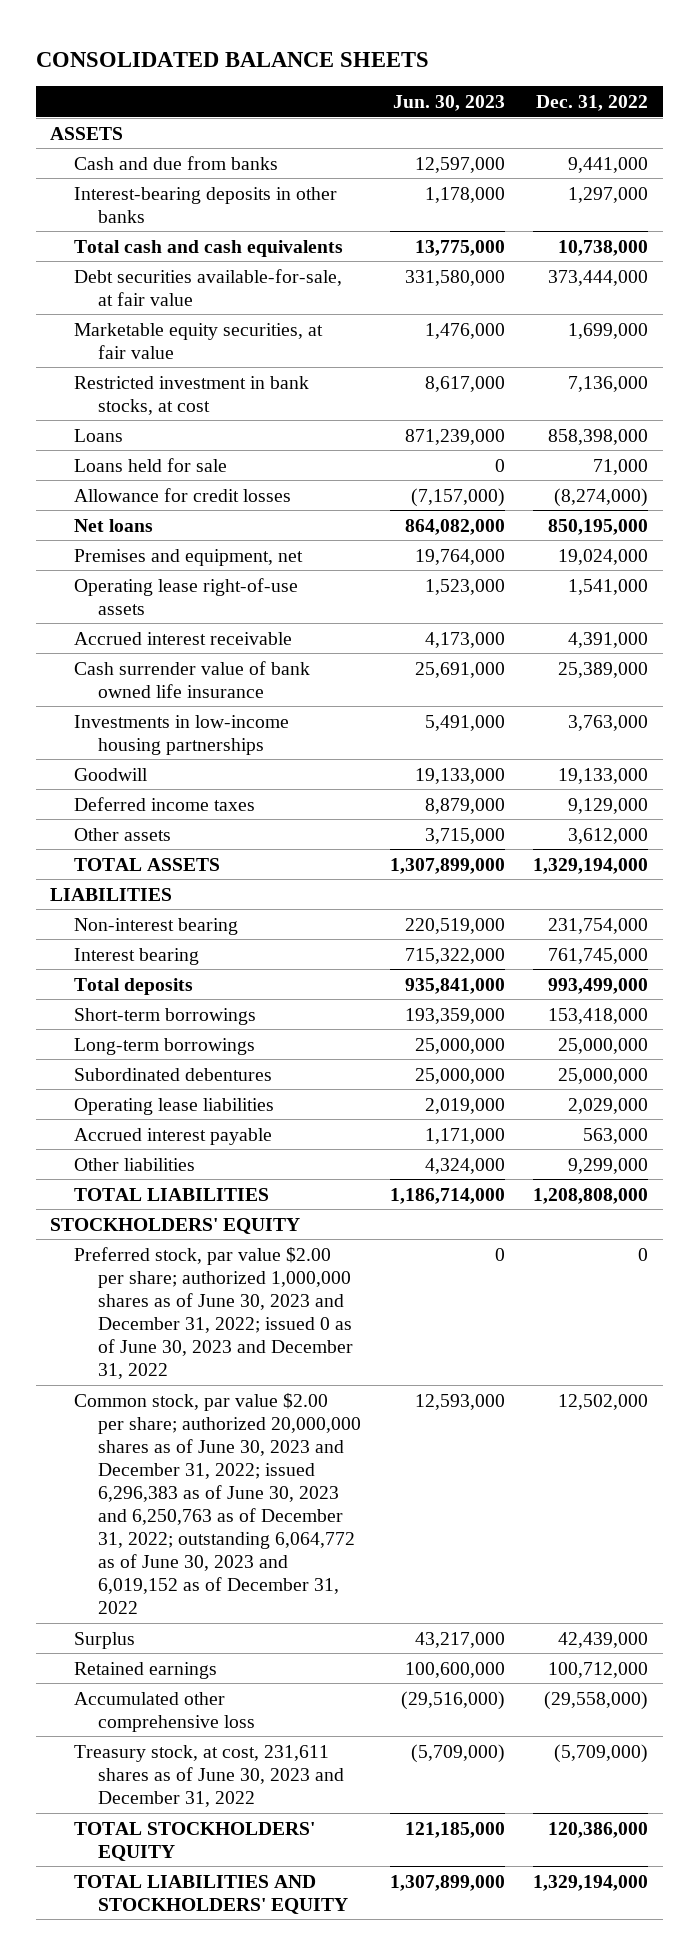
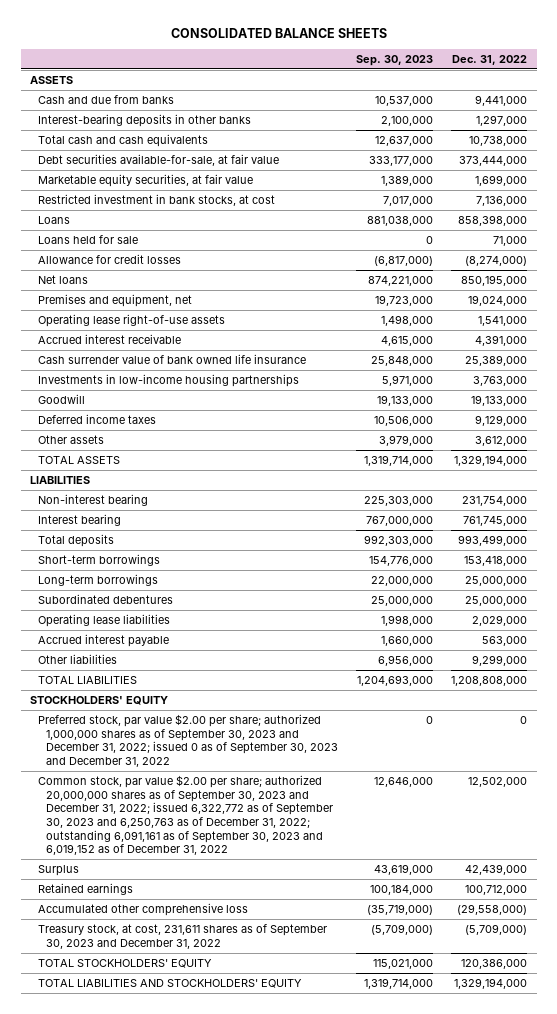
[392,94,505,111] Jun. 30, 2023 -> none
none -> [356,54,434,66] Sep. 30, 2023
[74,1246,354,1379] Preferred stock, par value $2.00 per share; authorized 1,000,000 shares as of June 30, 2023 and December 31, 2022; issued 0 as of June 30, 2023 and December 31, 2022 -> [37,714,339,767] Preferred stock, par value $2.00 per share; authorized 1,000,000 shares as of September 30, 2023 and December 31, 2022; issued 0 as of September 30, 2023 and December 31, 2022
[74,1392,362,1614] Common stock, par value $2.00 per share; authorized 20,000,000 shares as of June 30, 2023 and December 31, 2022; issued 6,296,383 as of June 30, 2023 and 6,250,763 as of December 31, 2022; outstanding 6,064,772 as of June 30, 2023 and 6,019,152 as of December 31, 2022 -> [37,775,334,856] Common stock, par value $2.00 per share; authorized 20,000,000 shares as of September 30, 2023 and December 31, 2022; issued 6,322,772 as of September 30, 2023 and 6,250,763 as of December 31, 2022; outstanding 6,091,161 as of September 30, 2023 and 6,019,152 as of December 31, 2022
[74,1744,345,1807] Treasury stock, at cost, 231,611 shares as of June 30, 2023 and December 31, 2022 -> [37,924,327,949] Treasury stock, at cost, 231,611 shares as of September 30, 2023 and December 31, 2022

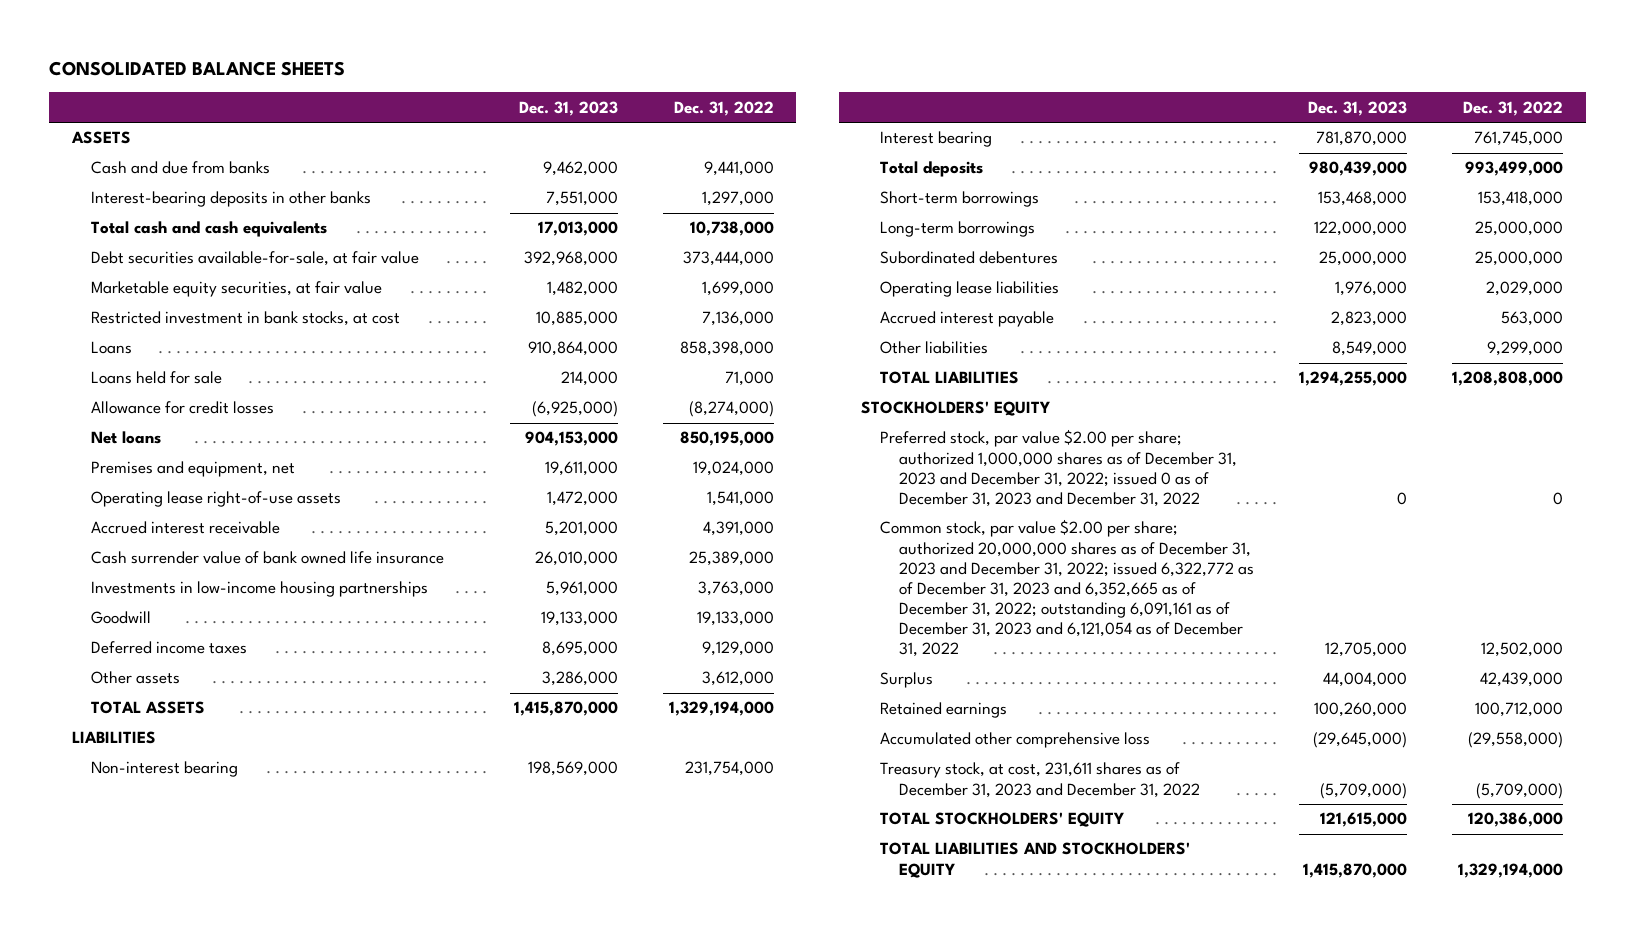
[356,54,434,66] Sep. 30, 2023 -> none
none -> [518,100,618,116] Dec. 31, 2023
[37,714,339,767] Preferred stock, par value $2.00 per share; authorized 1,000,000 shares as of September 30, 2023 and December 31, 2022; issued 0 as of September 30, 2023 and December 31, 2022 -> [880,429,1238,507] Preferred stock, par value $2.00 per share; authorized 1,000,000 shares as of December 31, 2023 and December 31, 2022; issued 0 as of December 31, 2023 and December 31, 2022
[37,775,334,856] Common stock, par value $2.00 per share; authorized 20,000,000 shares as of September 30, 2023 and December 31, 2022; issued 6,322,772 as of September 30, 2023 and 6,250,763 as of December 31, 2022; outstanding 6,091,161 as of September 30, 2023 and 6,019,152 as of December 31, 2022 -> [880,519,1255,658] Common stock, par value $2.00 per share; authorized 20,000,000 shares as of December 31, 2023 and December 31, 2022; issued 6,322,772 as of December 31, 2023 and 6,352,665 as of December 31, 2022; outstanding 6,091,161 as of December 31, 2023 and 6,121,054 as of December 31, 2022
[37,924,327,949] Treasury stock, at cost, 231,611 shares as of September 30, 2023 and December 31, 2022 -> [880,762,1201,798] Treasury stock, at cost, 231,611 shares as of December 31, 2023 and December 31, 2022

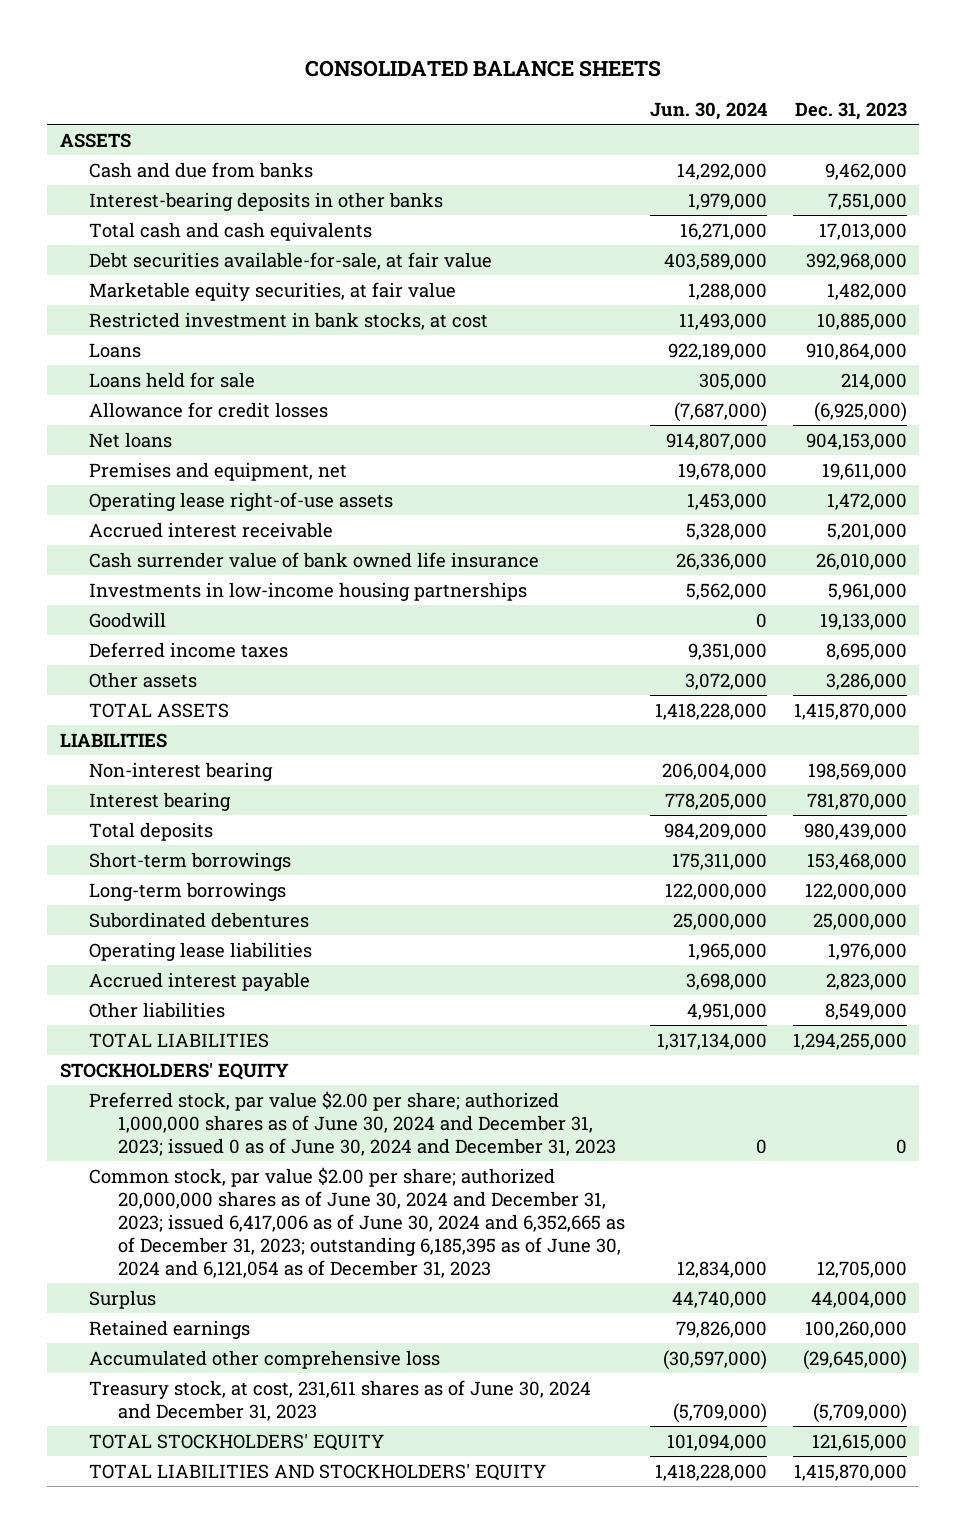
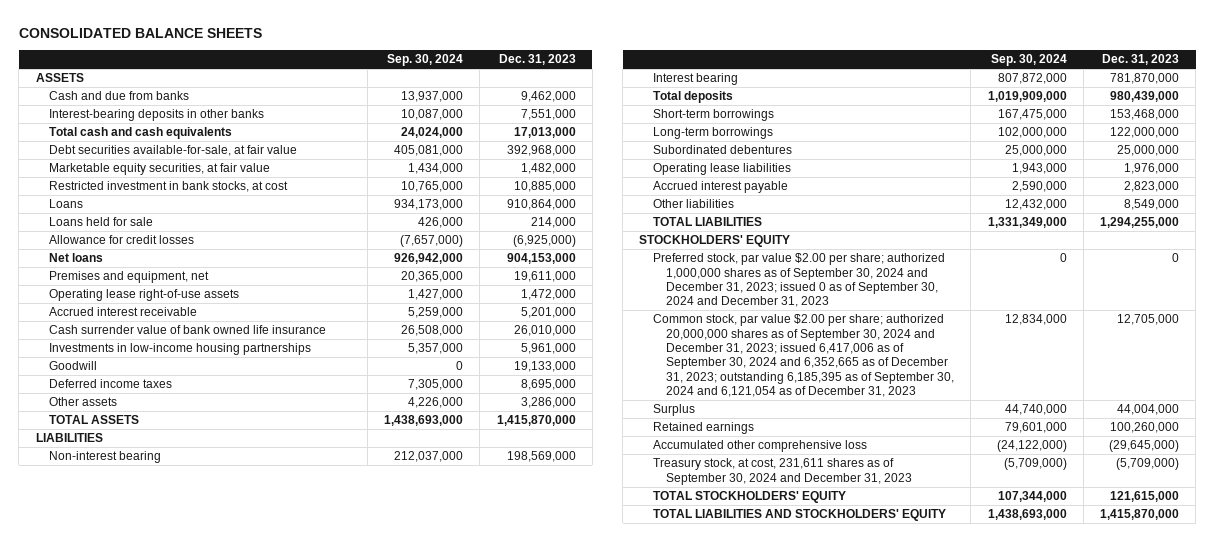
[650,101,768,120] Jun. 30, 2024 -> none
none -> [387,54,464,67] Sep. 30, 2024
[89,1090,617,1156] Preferred stock, par value $2.00 per share; authorized 1,000,000 shares as of June 30, 2024 and December 31, 2023; issued 0 as of June 30, 2024 and December 31, 2023 -> [652,253,945,308] Preferred stock, par value $2.00 per share; authorized 1,000,000 shares as of September 30, 2024 and December 31, 2023; issued 0 as of September 30, 2024 and December 31, 2023
[89,1166,626,1279] Common stock, par value $2.00 per share; authorized 20,000,000 shares as of June 30, 2024 and December 31, 2023; issued 6,417,006 as of June 30, 2024 and 6,352,665 as of December 31, 2023; outstanding 6,185,395 as of June 30, 2024 and 6,121,054 as of December 31, 2023 -> [652,314,955,398] Common stock, par value $2.00 per share; authorized 20,000,000 shares as of September 30, 2024 and December 31, 2023; issued 6,417,006 as of September 30, 2024 and 6,352,665 as of December 31, 2023; outstanding 6,185,395 as of September 30, 2024 and 6,121,054 as of December 31, 2023
[89,1379,592,1421] Treasury stock, at cost, 231,611 shares as of June 30, 2024 and December 31, 2023 -> [652,458,913,485] Treasury stock, at cost, 231,611 shares as of September 30, 2024 and December 31, 2023

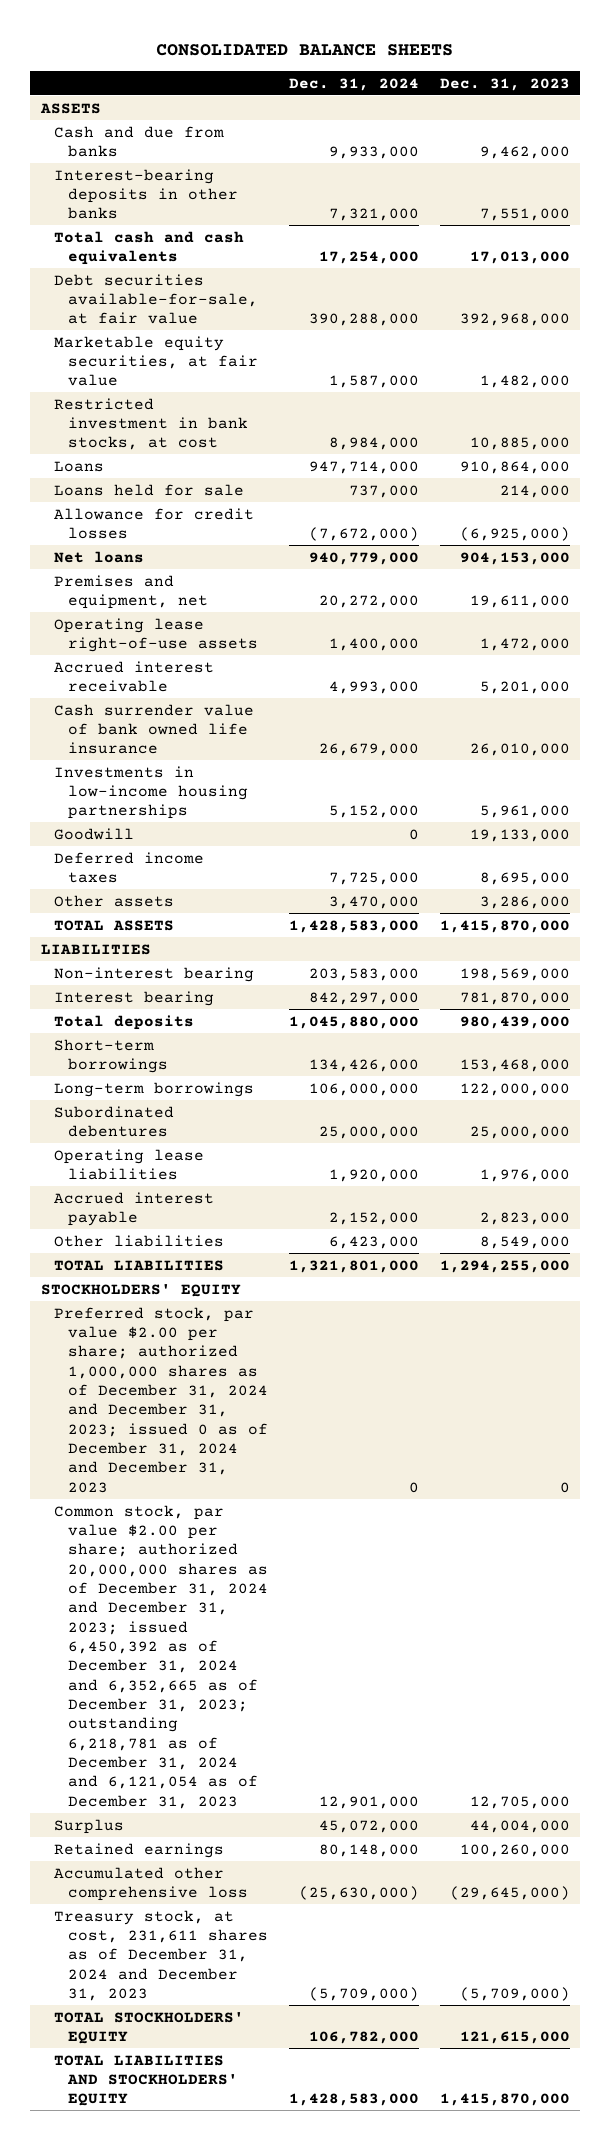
[387,54,464,67] Sep. 30, 2024 -> none
none -> [288,77,419,91] Dec. 31, 2024
[652,253,945,308] Preferred stock, par value $2.00 per share; authorized 1,000,000 shares as of September 30, 2024 and December 31, 2023; issued 0 as of September 30, 2024 and December 31, 2023 -> [54,1306,269,1493] Preferred stock, par value $2.00 per share; authorized 1,000,000 shares as of December 31, 2024 and December 31, 2023; issued 0 as of December 31, 2024 and December 31, 2023
[652,314,955,398] Common stock, par value $2.00 per share; authorized 20,000,000 shares as of September 30, 2024 and December 31, 2023; issued 6,417,006 as of September 30, 2024 and 6,352,665 as of December 31, 2023; outstanding 6,185,395 as of September 30, 2024 and 6,121,054 as of December 31, 2023 -> [54,1504,269,1809] Common stock, par value $2.00 per share; authorized 20,000,000 shares as of December 31, 2024 and December 31, 2023; issued 6,450,392 as of December 31, 2024 and 6,352,665 as of December 31, 2023; outstanding 6,218,781 as of December 31, 2024 and 6,121,054 as of December 31, 2023
[652,458,913,485] Treasury stock, at cost, 231,611 shares as of September 30, 2024 and December 31, 2023 -> [54,1909,269,2001] Treasury stock, at cost, 231,611 shares as of December 31, 2024 and December 31, 2023

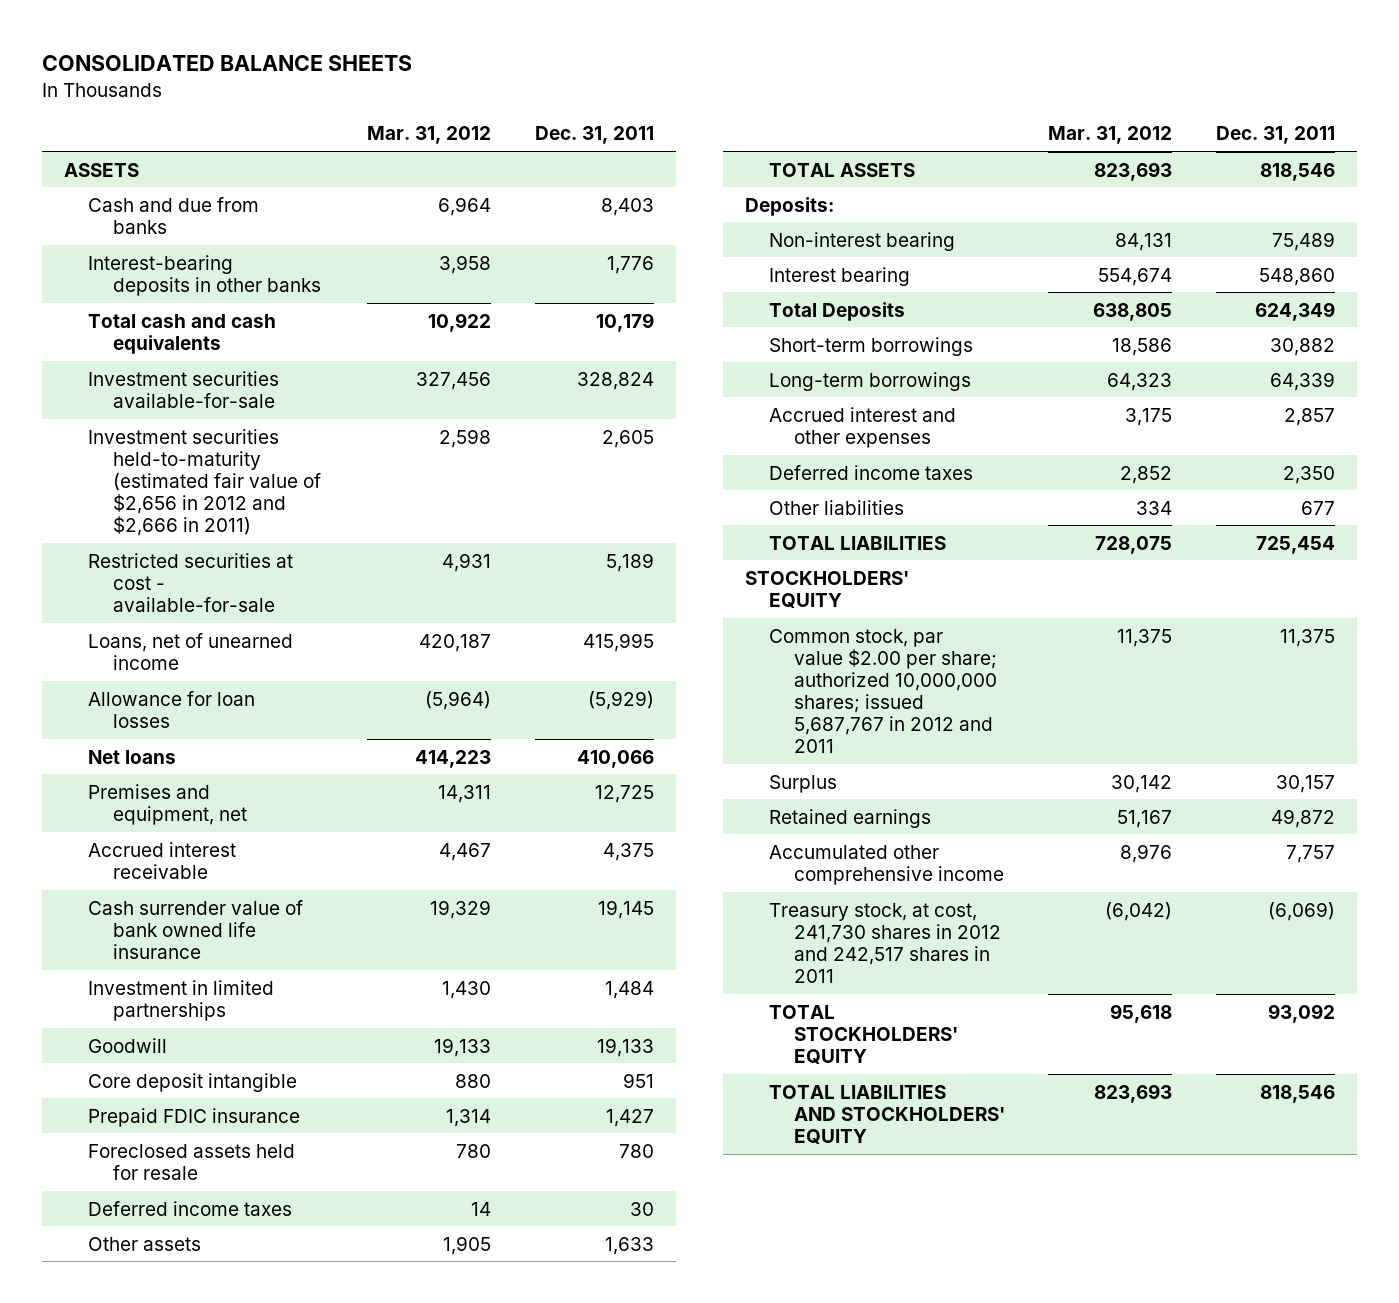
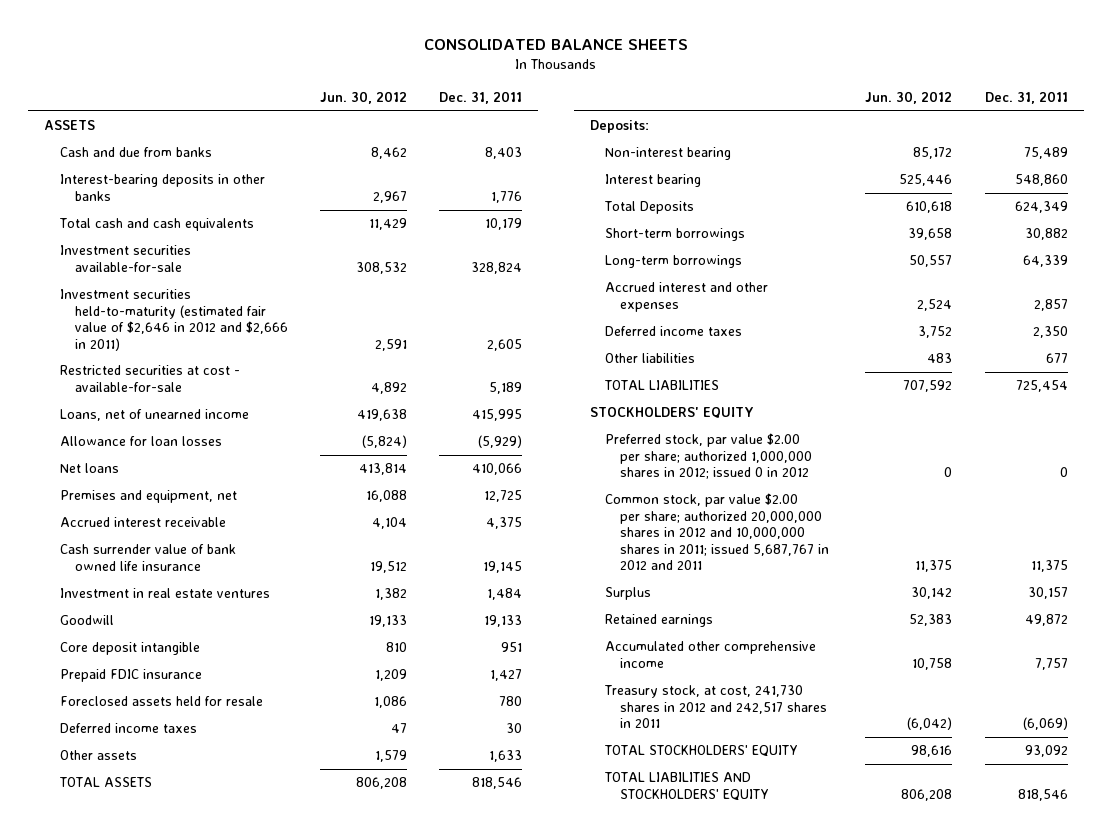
[367,126,492,145] Mar. 31, 2012 -> none
none -> [320,90,408,104] Jun. 30, 2012
[88,428,322,537] Investment securities held-to-maturity (estimated fair value of $2,656 in 2012 and $2,666 in 2011) -> [59,289,288,351] Investment securities held-to-maturity (estimated fair value of $2,646 in 2012 and $2,666 in 2011)
[88,979,275,1021] Investment in limited partnerships -> [59,588,270,599] Investment in real estate ventures
none -> [605,433,813,480] Preferred stock, par value $2.00 per share; authorized 1,000,000 shares in 2012; issued 0 in 2012
[769,628,997,754] Common stock, par value $2.00 per share; authorized 10,000,000 shares; issued 5,687,767 in 2012 and 2011 -> [605,493,830,570] Common stock, par value $2.00 per share; authorized 20,000,000 shares in 2012 and 10,000,000 shares in 2011; issued 5,687,767 in 2012 and 2011

